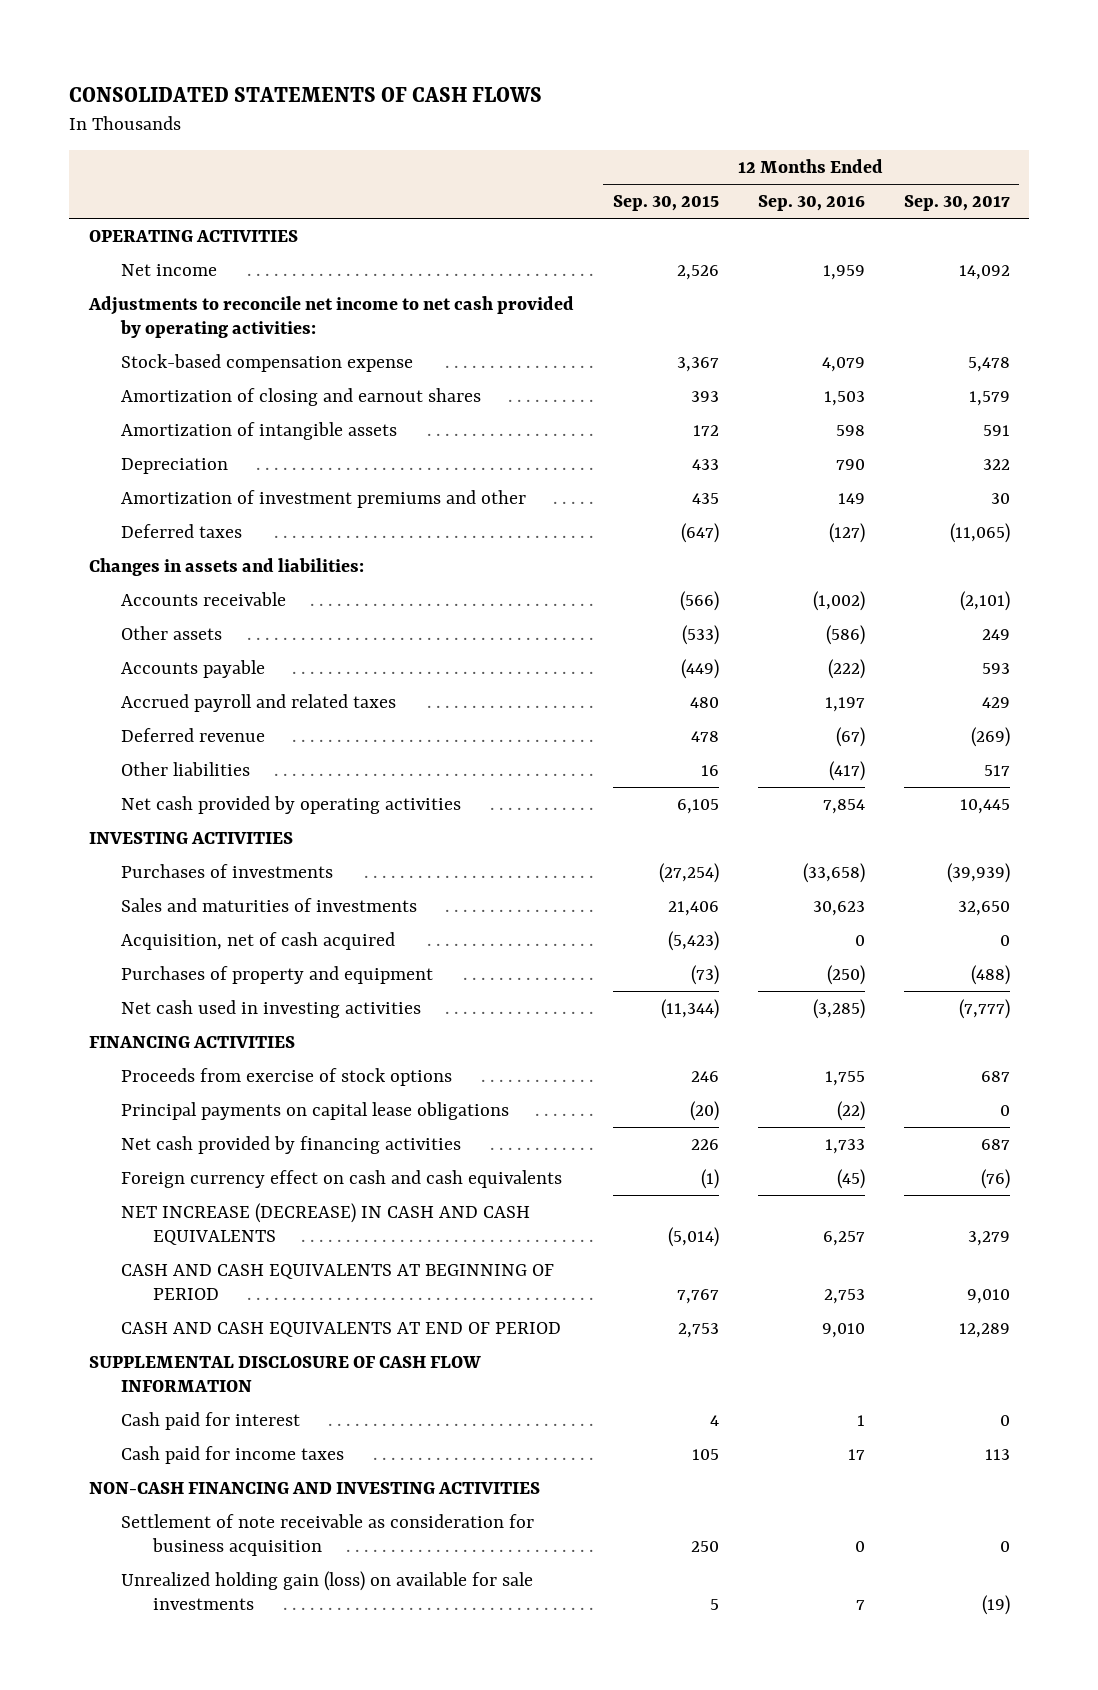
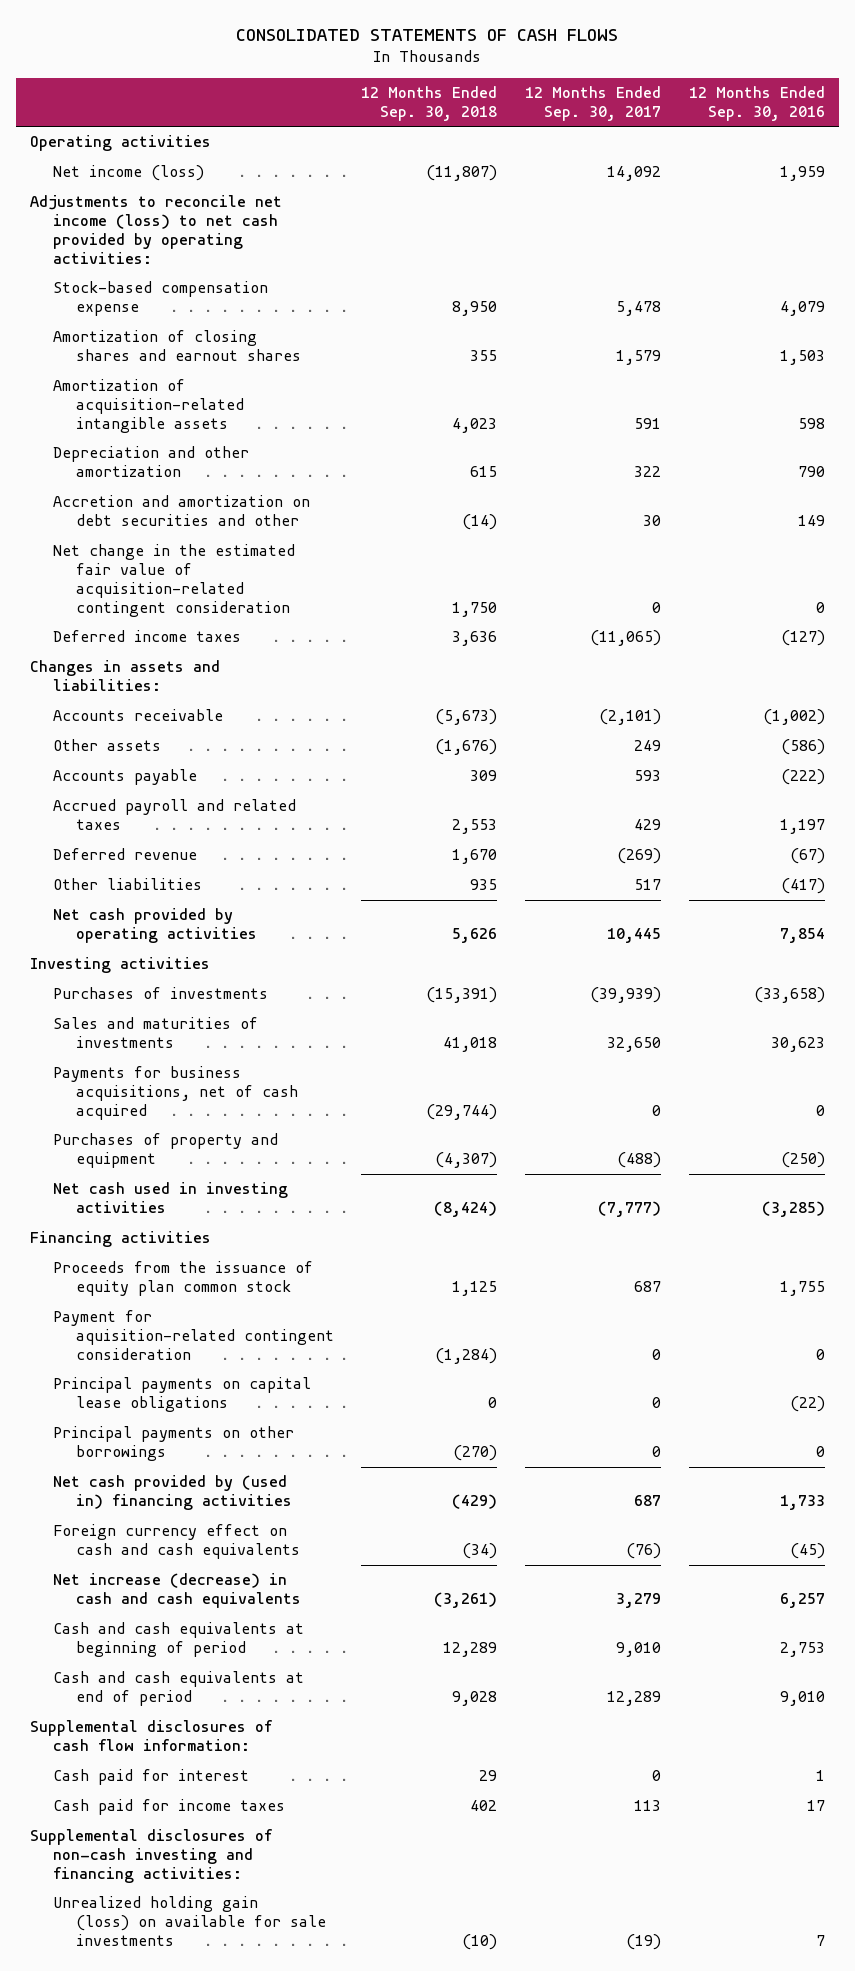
[612,195,719,212] Sep. 30, 2015 -> none
none -> [361,86,498,121] 12 Months Ended Sep. 30, 2018
[88,229,298,242] OPERATING ACTIVITIES -> [29,135,211,152] Operating activities
[120,263,217,276] Net income -> [52,165,204,182] Net income (loss)
[87,295,574,339] Adjustments to reconcile net income to net cash provided by operating activities: -> [29,195,282,264] Adjustments to reconcile net income (loss) to net cash provided by operating activities:
[120,387,481,406] Amortization of closing and earnout shares -> [52,330,301,362] Amortization of closing shares and earnout shares
[120,421,397,440] Amortization of intangible assets -> [52,379,244,433] Amortization of acquisition-related intangible assets
[120,457,228,474] Depreciation -> [52,446,249,478] Depreciation and other amortization
[120,489,526,508] Amortization of investment premiums and other -> [52,495,310,527] Accretion and amortization on debt securities and other
none -> [52,544,295,617] Net change in the estimated fair value of acquisition-related contingent consideration
[120,523,242,538] Deferred taxes -> [52,630,241,643] Deferred income taxes
[88,831,293,844] INVESTING ACTIVITIES -> [29,957,210,974] Investing activities
[120,931,395,950] Acquisition, net of cash acquired -> [52,1066,298,1120] Payments for business acquisitions, net of cash acquired
[88,1035,295,1048] FINANCING ACTIVITIES -> [29,1231,211,1248] Financing activities
[120,1067,452,1086] Proceeds from exercise of stock options -> [52,1261,313,1297] Proceeds from the issuance of equity plan common stock
none -> [52,1310,334,1360] Payment for aquisition-related contingent consideration
none -> [52,1426,294,1462] Principal payments on other borrowings
[120,1135,461,1154] Net cash provided by financing activities -> [52,1475,292,1511] Net cash provided by (used in) financing activities
[120,1202,530,1246] NET INCREASE (DECREASE) IN CASH AND CASH EQUIVALENTS -> [52,1573,301,1609] Net increase (decrease) in cash and cash equivalents
[120,1263,554,1301] CASH AND CASH EQUIVALENTS AT BEGINNING OF PERIOD -> [52,1622,304,1658] Cash and cash equivalents at beginning of period
[120,1321,561,1337] CASH AND CASH EQUIVALENTS AT END OF PERIOD -> [52,1671,304,1707] Cash and cash equivalents at end of period
[88,1355,481,1393] SUPPLEMENTAL DISCLOSURE OF CASH FLOW INFORMATION -> [29,1720,273,1752] Supplemental disclosures of cash flow information:
[120,1513,534,1557] Settlement of note receivable as consideration for business acquisition -> none
[88,1481,540,1494] NON-CASH FINANCING AND INVESTING ACTIVITIES -> [29,1829,273,1883] Supplemental disclosures of non-cash investing and financing activities:

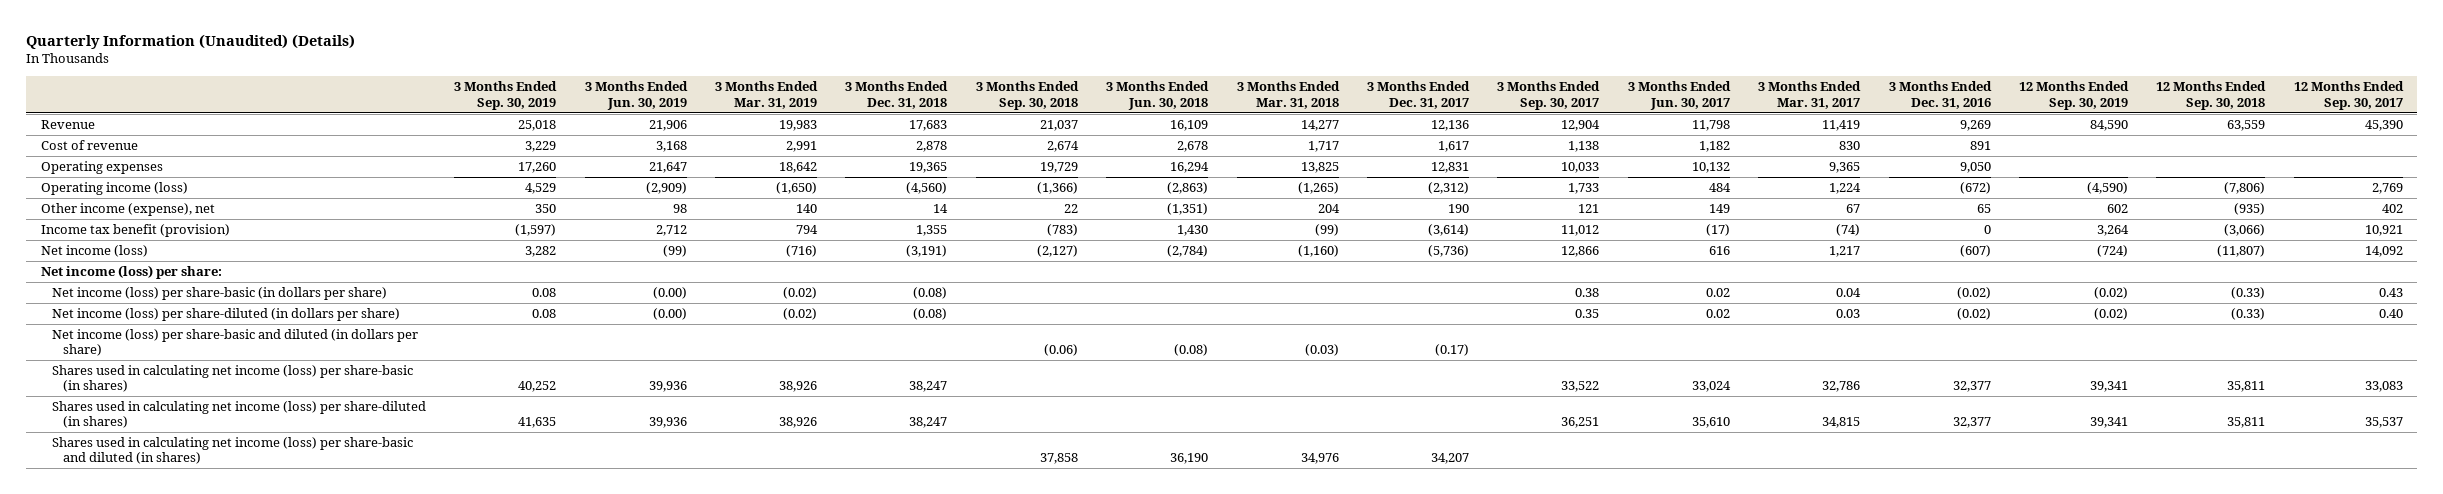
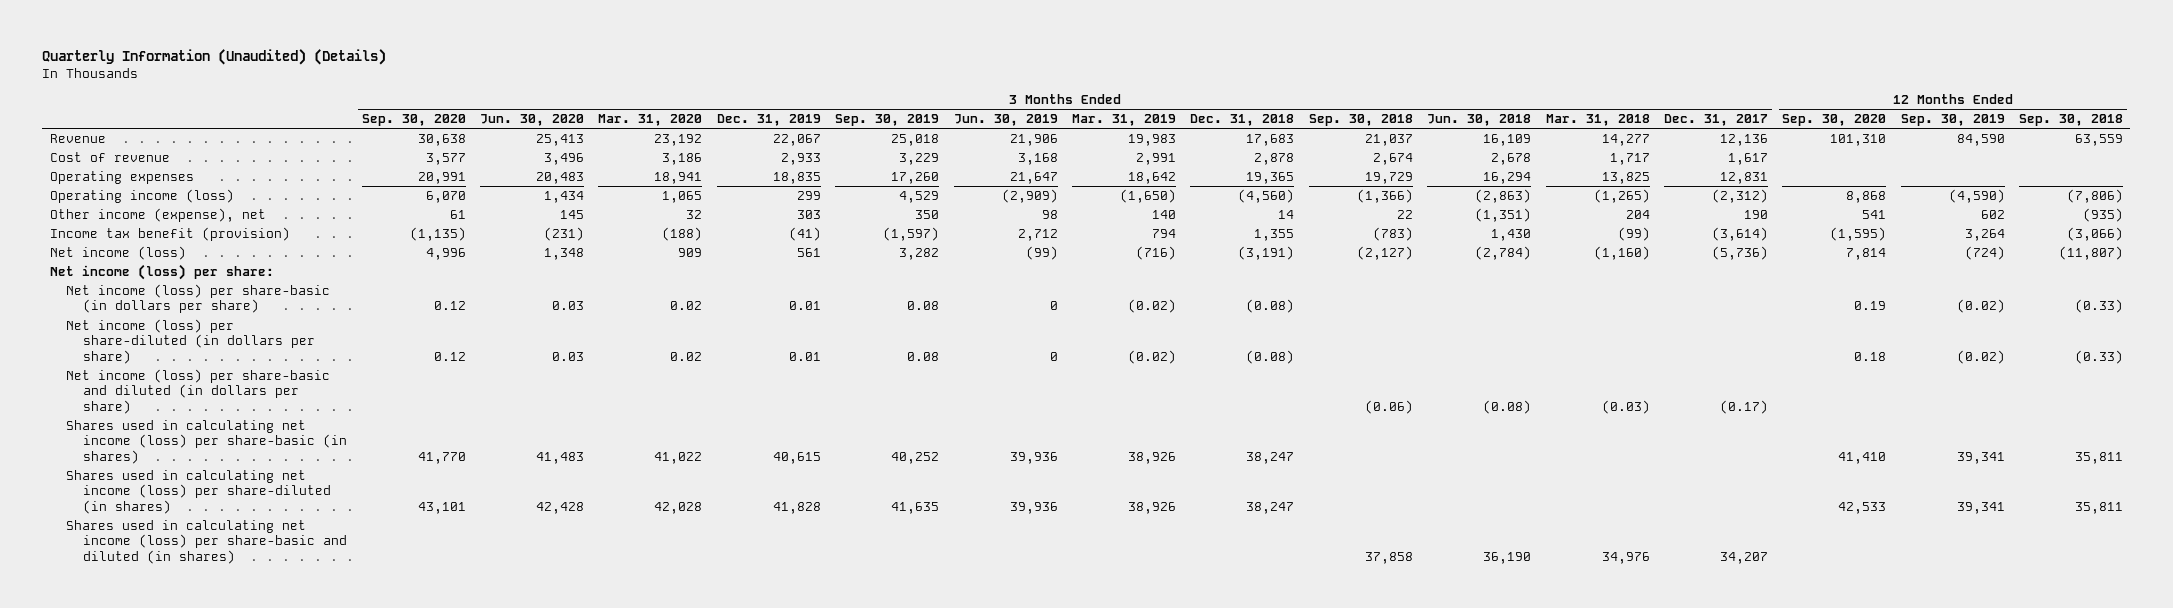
[1497,81,1601,110] 3 Months Ended Sep. 30, 2017 -> none
[1627,81,1731,110] 3 Months Ended Jun. 30, 2017 -> none
[1758,81,1862,109] 3 Months Ended Mar. 31, 2017 -> none
[1888,81,1992,109] 3 Months Ended Dec. 31, 2016 -> none
[2293,81,2404,110] 12 Months Ended Sep. 30, 2017 -> none
none -> [361,113,466,126] Sep. 30, 2020
none -> [480,113,585,126] Jun. 30, 2020
none -> [598,113,703,126] Mar. 31, 2020
none -> [716,113,821,126] Dec. 31, 2019
none -> [1782,113,1887,126] Sep. 30, 2020
[652,287,687,300] (0.00) -> [1049,301,1058,311] 0
[652,308,687,321] (0.00) -> [1049,352,1058,362] 0

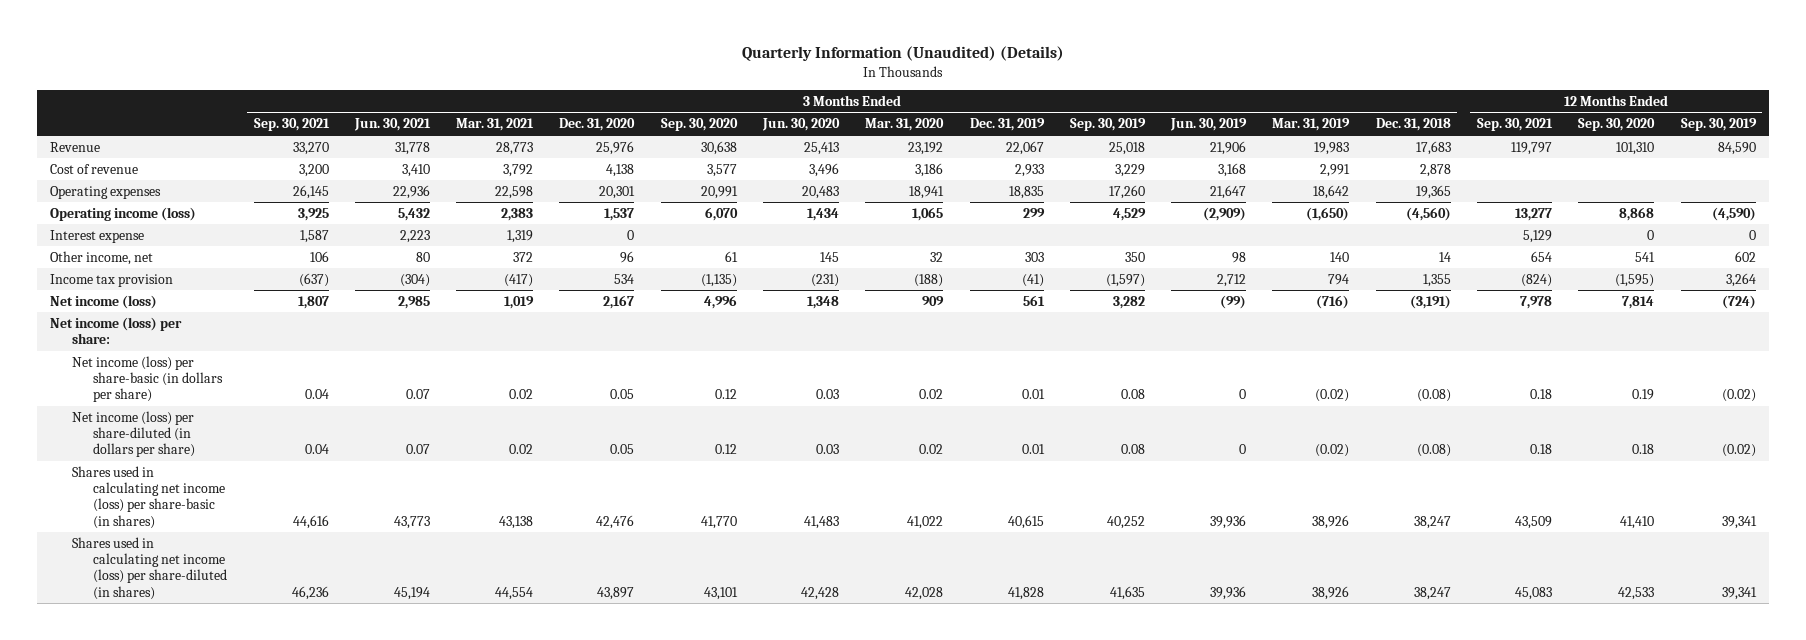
[1308,113,1413,126] Sep. 30, 2018 -> none
[1427,113,1532,126] Jun. 30, 2018 -> none
[1545,113,1650,126] Mar. 31, 2018 -> none
[1664,113,1769,126] Dec. 31, 2017 -> none
[2019,113,2124,126] Sep. 30, 2018 -> none
none -> [253,118,330,132] Sep. 30, 2021
none -> [353,118,431,132] Jun. 30, 2021
none -> [456,118,535,132] Mar. 31, 2021
none -> [559,118,636,132] Dec. 31, 2020
none -> [1477,118,1554,132] Sep. 30, 2021
none -> [50,229,145,243] Interest expense
[49,207,266,222] Other income (expense), net -> [50,250,154,265] Other income, net
[49,226,290,241] Income tax benefit (provision) -> [50,273,174,287] Income tax provision
[66,368,331,415] Net income (loss) per share-basic and diluted (in dollars per share) -> none
[66,519,348,565] Shares used in calculating net income (loss) per share-basic and diluted (in shares) -> none

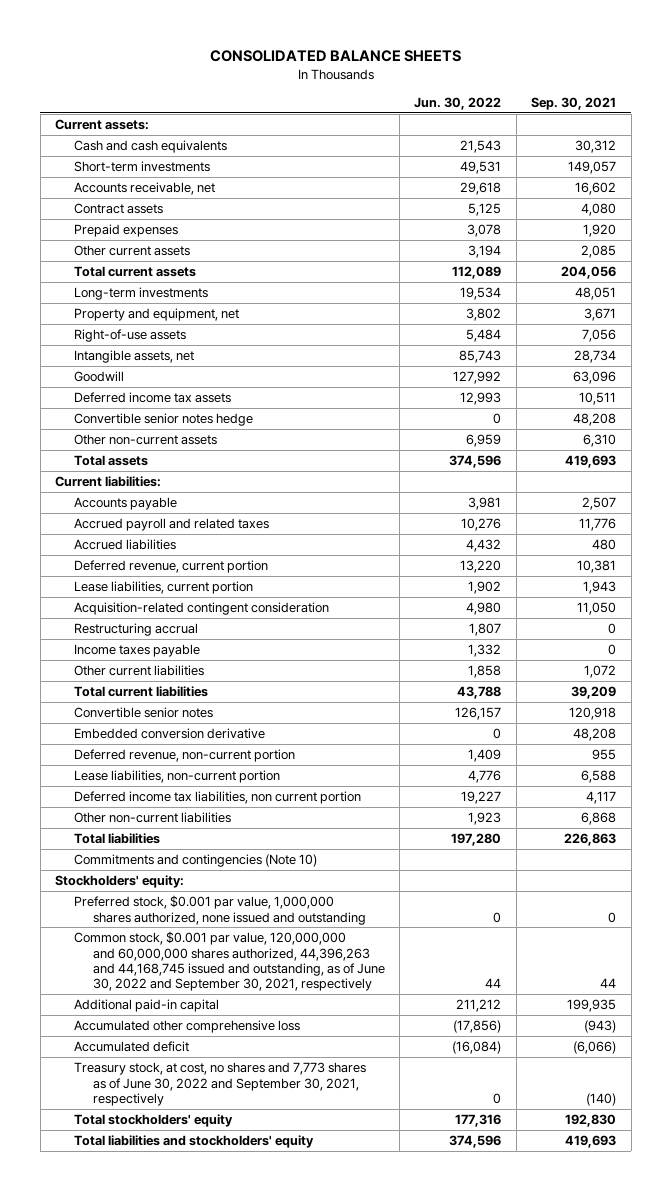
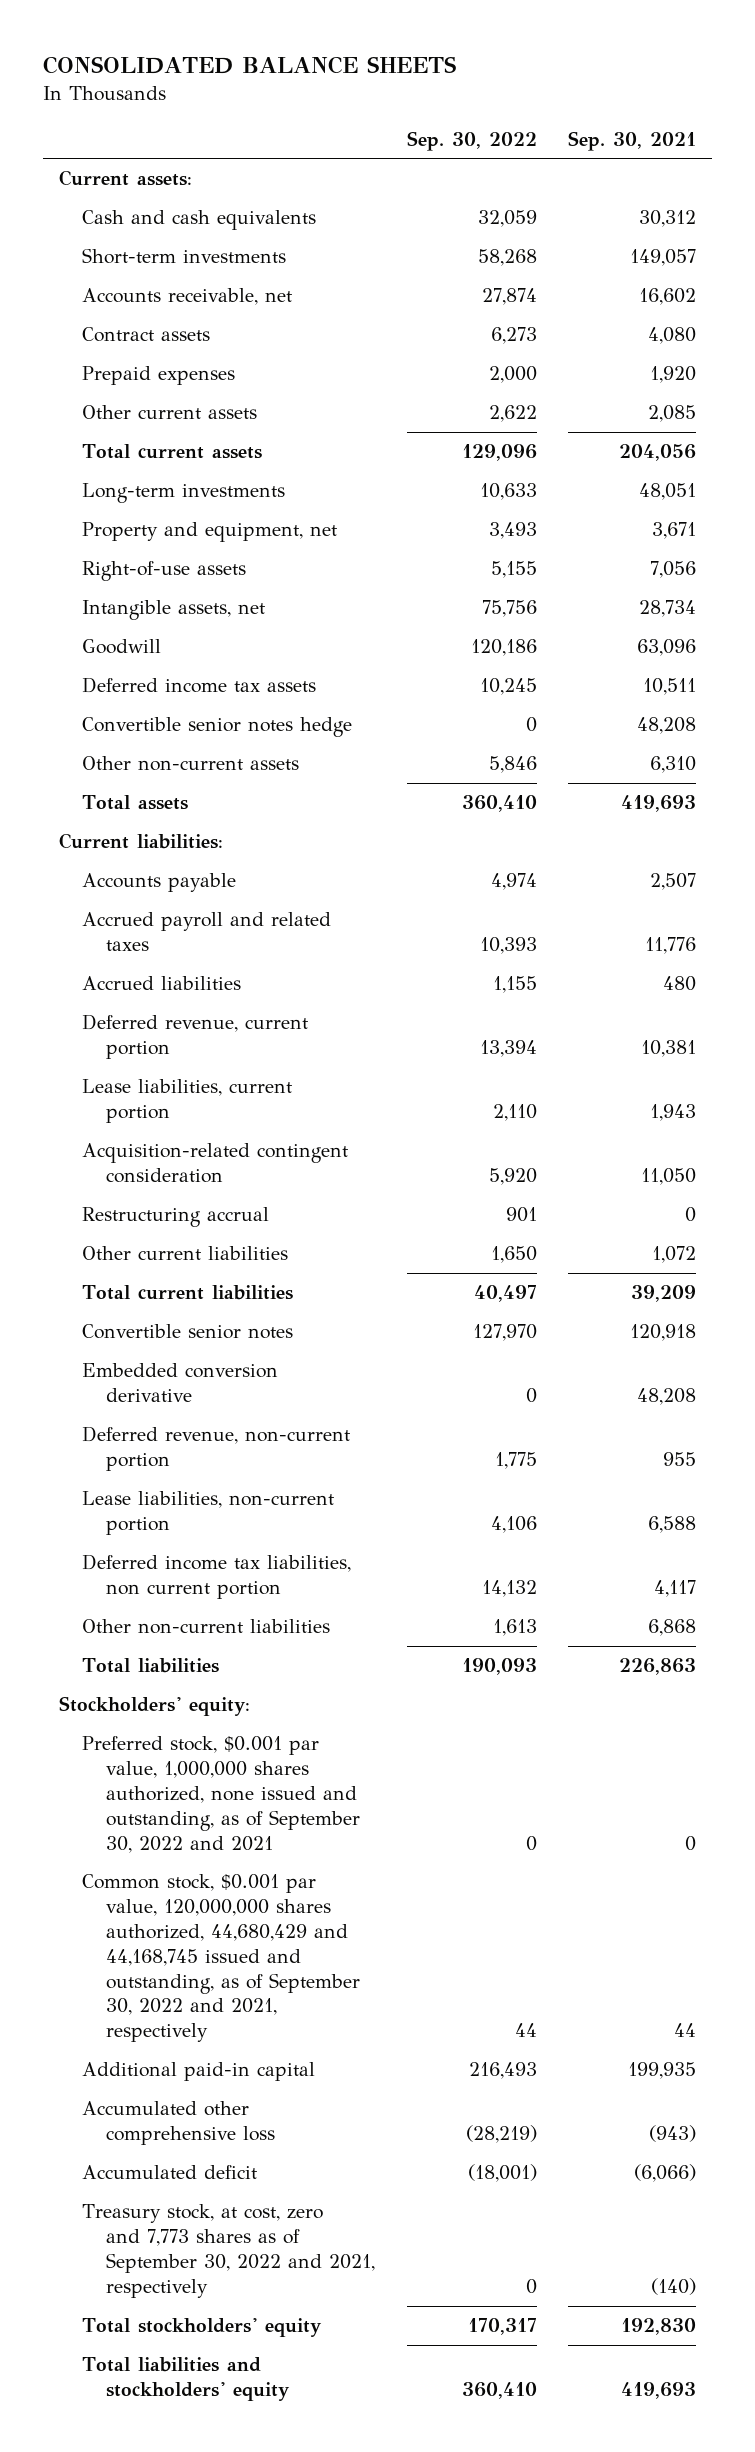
[414,96,502,110] Jun. 30, 2022 -> none
none -> [406,130,537,151] Sep. 30, 2022
[73,644,200,658] Income taxes payable -> none
[73,854,317,868] Commitments and contingencies (Note 10) -> none
[73,895,366,925] Preferred stock, $0.001 par value, 1,000,000 shares authorized, none issued and outstanding -> [82,1736,361,1853] Preferred stock, $0.001 par value, 1,000,000 shares authorized, none issued and outstanding, as of September 30, 2022 and 2021
[73,931,385,992] Common stock, $0.001 par value, 120,000,000 and 60,000,000 shares authorized, 44,396,263 and 44,168,745 issued and outstanding, as of June 30, 2022 and September 30, 2021, respectively -> [82,1874,361,2043] Common stock, $0.001 par value, 120,000,000 shares authorized, 44,680,429 and 44,168,745 issued and outstanding, as of September 30, 2022 and 2021, respectively
[73,1062,366,1106] Treasury stock, at cost, no shares and 7,773 shares as of June 30, 2022 and September 30, 2021, respectively -> [82,2204,376,2298] Treasury stock, at cost, zero and 7,773 shares as of September 30, 2022 and 2021, respectively

